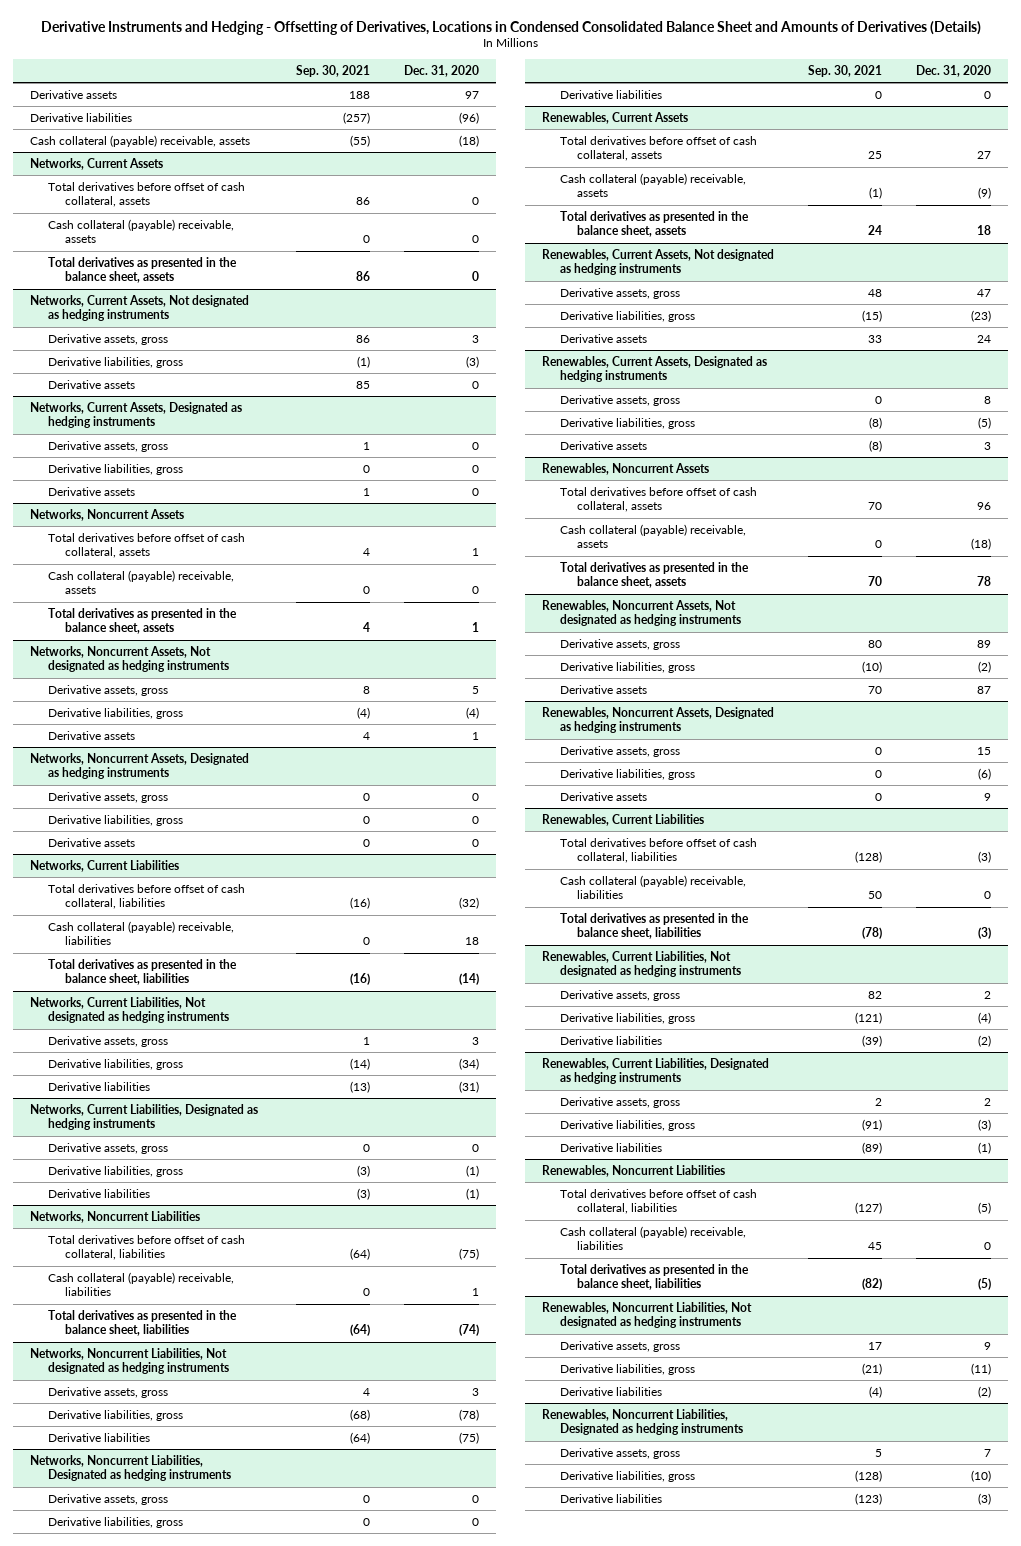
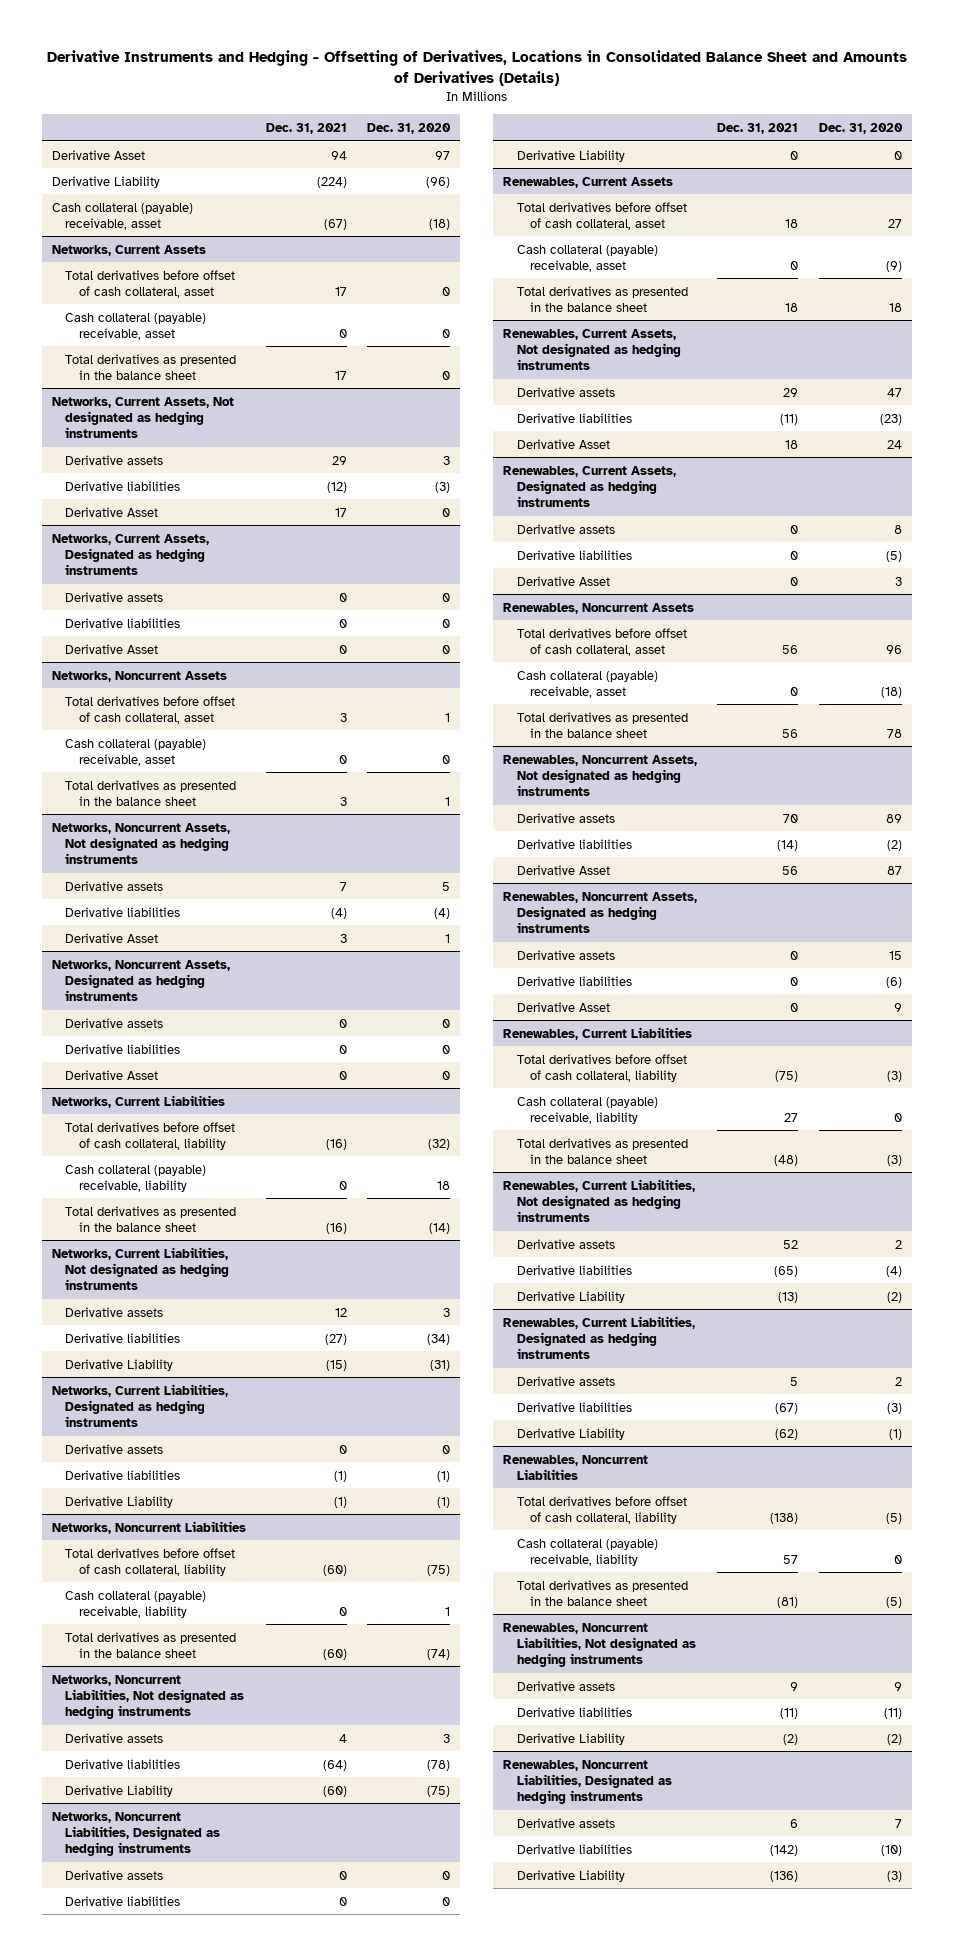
[40,20,981,35] Derivative Instruments and Hedging - Offsetting of Derivatives, Locations in Condensed Consolidated Balance Sheet and Amounts of Derivatives (Details) -> [46,50,907,86] Derivative Instruments and Hedging - Offsetting of Derivatives, Locations in Consolidated Balance Sheet and Amounts of Derivatives (Details)
[296,64,371,77] Sep. 30, 2021 -> none
none -> [266,122,348,134] Dec. 31, 2021
[30,89,118,99] Derivative assets -> [51,149,145,160] Derivative Asset
[30,112,133,122] Derivative liabilities -> [51,175,160,188] Derivative Liability
[30,134,251,147] Cash collateral (payable) receivable, assets -> [51,202,193,230] Cash collateral (payable) receivable, asset
[47,181,245,208] Total derivatives before offset of cash collateral, assets -> [65,269,236,298] Total derivatives before offset of cash collateral, asset
[47,218,234,244] Cash collateral (payable) receivable, assets -> [65,312,207,340] Cash collateral (payable) receivable, asset
[47,256,237,284] Total derivatives as presented in the balance sheet, assets -> [65,353,237,380] Total derivatives as presented in the balance sheet
[47,333,168,345] Derivative assets, gross -> [65,454,164,465] Derivative assets
[47,356,183,368] Derivative liabilities, gross -> [65,480,181,491] Derivative liabilities
[47,379,135,389] Derivative assets -> [65,506,159,517] Derivative Asset
[47,440,168,452] Derivative assets, gross -> none
[47,463,183,475] Derivative liabilities, gross -> none
none -> [65,617,181,628] Derivative liabilities
none -> [65,643,159,654] Derivative Asset
[47,532,245,559] Total derivatives before offset of cash collateral, assets -> [65,695,236,724] Total derivatives before offset of cash collateral, asset
[47,569,234,595] Cash collateral (payable) receivable, assets -> [65,738,207,766] Cash collateral (payable) receivable, asset
[47,607,237,635] Total derivatives as presented in the balance sheet, assets -> [65,779,237,806] Total derivatives as presented in the balance sheet
[47,684,168,696] Derivative assets, gross -> [65,880,164,891] Derivative assets
[47,707,183,719] Derivative liabilities, gross -> [65,906,181,917] Derivative liabilities
[47,730,135,740] Derivative assets -> [65,932,159,943] Derivative Asset
[47,791,168,803] Derivative assets, gross -> none
[47,814,183,826] Derivative liabilities, gross -> none
none -> [65,1043,181,1054] Derivative liabilities
none -> [65,1069,159,1080] Derivative Asset
[47,883,245,910] Total derivatives before offset of cash collateral, liabilities -> [65,1121,236,1150] Total derivatives before offset of cash collateral, liability
[47,920,234,946] Cash collateral (payable) receivable, liabilities -> [65,1164,207,1192] Cash collateral (payable) receivable, liability
[47,958,237,986] Total derivatives as presented in the balance sheet, liabilities -> [65,1205,237,1232] Total derivatives as presented in the balance sheet
[47,1035,168,1047] Derivative assets, gross -> [65,1306,164,1317] Derivative assets
[47,1058,183,1070] Derivative liabilities, gross -> [65,1332,181,1343] Derivative liabilities
[47,1081,150,1091] Derivative liabilities -> [65,1358,174,1371] Derivative Liability
[47,1165,183,1177] Derivative liabilities, gross -> none
[47,1142,168,1154] Derivative assets, gross -> [65,1443,164,1454] Derivative assets
none -> [65,1495,174,1508] Derivative Liability
[47,1234,245,1261] Total derivatives before offset of cash collateral, liabilities -> [65,1547,236,1576] Total derivatives before offset of cash collateral, liability
[47,1271,234,1297] Cash collateral (payable) receivable, liabilities -> [65,1590,207,1618] Cash collateral (payable) receivable, liability
[47,1309,237,1337] Total derivatives as presented in the balance sheet, liabilities -> [65,1631,237,1658] Total derivatives as presented in the balance sheet
[47,1386,168,1398] Derivative assets, gross -> [65,1732,164,1743] Derivative assets
[47,1409,183,1421] Derivative liabilities, gross -> [65,1758,181,1769] Derivative liabilities
[47,1432,150,1442] Derivative liabilities -> [65,1784,174,1797] Derivative Liability
[47,1516,183,1528] Derivative liabilities, gross -> none
[47,1493,168,1505] Derivative assets, gross -> [65,1869,164,1880] Derivative assets
none -> [516,149,625,162] Derivative Liability
[559,135,757,162] Total derivatives before offset of cash collateral, assets -> [516,201,687,230] Total derivatives before offset of cash collateral, asset
[559,172,746,198] Cash collateral (payable) receivable, assets -> [516,244,658,272] Cash collateral (payable) receivable, asset
[559,210,749,238] Total derivatives as presented in the balance sheet, assets -> [516,285,688,312] Total derivatives as presented in the balance sheet
[559,287,680,299] Derivative assets, gross -> [516,386,615,397] Derivative assets
[559,310,695,322] Derivative liabilities, gross -> [516,412,632,423] Derivative liabilities
[559,333,647,343] Derivative assets -> [516,438,610,449] Derivative Asset
[559,394,680,406] Derivative assets, gross -> [516,523,615,534] Derivative assets
[559,417,695,429] Derivative liabilities, gross -> [516,549,632,560] Derivative liabilities
[559,440,647,450] Derivative assets -> [516,575,610,586] Derivative Asset
[559,486,757,513] Total derivatives before offset of cash collateral, assets -> [516,627,687,656] Total derivatives before offset of cash collateral, asset
[559,523,746,549] Cash collateral (payable) receivable, assets -> [516,670,658,698] Cash collateral (payable) receivable, asset
[559,561,749,589] Total derivatives as presented in the balance sheet, assets -> [516,711,688,738] Total derivatives as presented in the balance sheet
[559,638,680,650] Derivative assets, gross -> [516,812,615,823] Derivative assets
[559,661,695,673] Derivative liabilities, gross -> [516,838,632,849] Derivative liabilities
[559,684,647,694] Derivative assets -> [516,864,610,875] Derivative Asset
[559,745,680,757] Derivative assets, gross -> [516,949,615,960] Derivative assets
[559,768,695,780] Derivative liabilities, gross -> [516,975,632,986] Derivative liabilities
[559,791,647,801] Derivative assets -> [516,1001,610,1012] Derivative Asset
[559,837,757,864] Total derivatives before offset of cash collateral, liabilities -> [516,1053,687,1082] Total derivatives before offset of cash collateral, liability
[559,874,746,900] Cash collateral (payable) receivable, liabilities -> [516,1096,658,1124] Cash collateral (payable) receivable, liability
[559,912,749,940] Total derivatives as presented in the balance sheet, liabilities -> [516,1137,688,1164] Total derivatives as presented in the balance sheet
[559,989,680,1001] Derivative assets, gross -> [516,1238,615,1249] Derivative assets
[559,1012,695,1024] Derivative liabilities, gross -> [516,1264,632,1275] Derivative liabilities
[559,1035,662,1045] Derivative liabilities -> [516,1290,625,1303] Derivative Liability
[559,1096,680,1108] Derivative assets, gross -> [516,1375,615,1386] Derivative assets
[559,1119,695,1131] Derivative liabilities, gross -> [516,1401,632,1412] Derivative liabilities
[559,1142,662,1152] Derivative liabilities -> [516,1427,625,1440] Derivative Liability
[559,1188,757,1215] Total derivatives before offset of cash collateral, liabilities -> [516,1495,687,1524] Total derivatives before offset of cash collateral, liability
[559,1225,746,1251] Cash collateral (payable) receivable, liabilities -> [516,1538,658,1566] Cash collateral (payable) receivable, liability
[559,1263,749,1291] Total derivatives as presented in the balance sheet, liabilities -> [516,1579,688,1606] Total derivatives as presented in the balance sheet
[559,1340,680,1352] Derivative assets, gross -> [516,1680,615,1691] Derivative assets
[559,1363,695,1375] Derivative liabilities, gross -> [516,1706,632,1717] Derivative liabilities
[559,1386,662,1396] Derivative liabilities -> [516,1732,625,1745] Derivative Liability
[559,1447,680,1459] Derivative assets, gross -> [516,1817,615,1828] Derivative assets
[559,1470,695,1482] Derivative liabilities, gross -> [516,1843,632,1854] Derivative liabilities
[559,1493,662,1503] Derivative liabilities -> [516,1869,625,1882] Derivative Liability

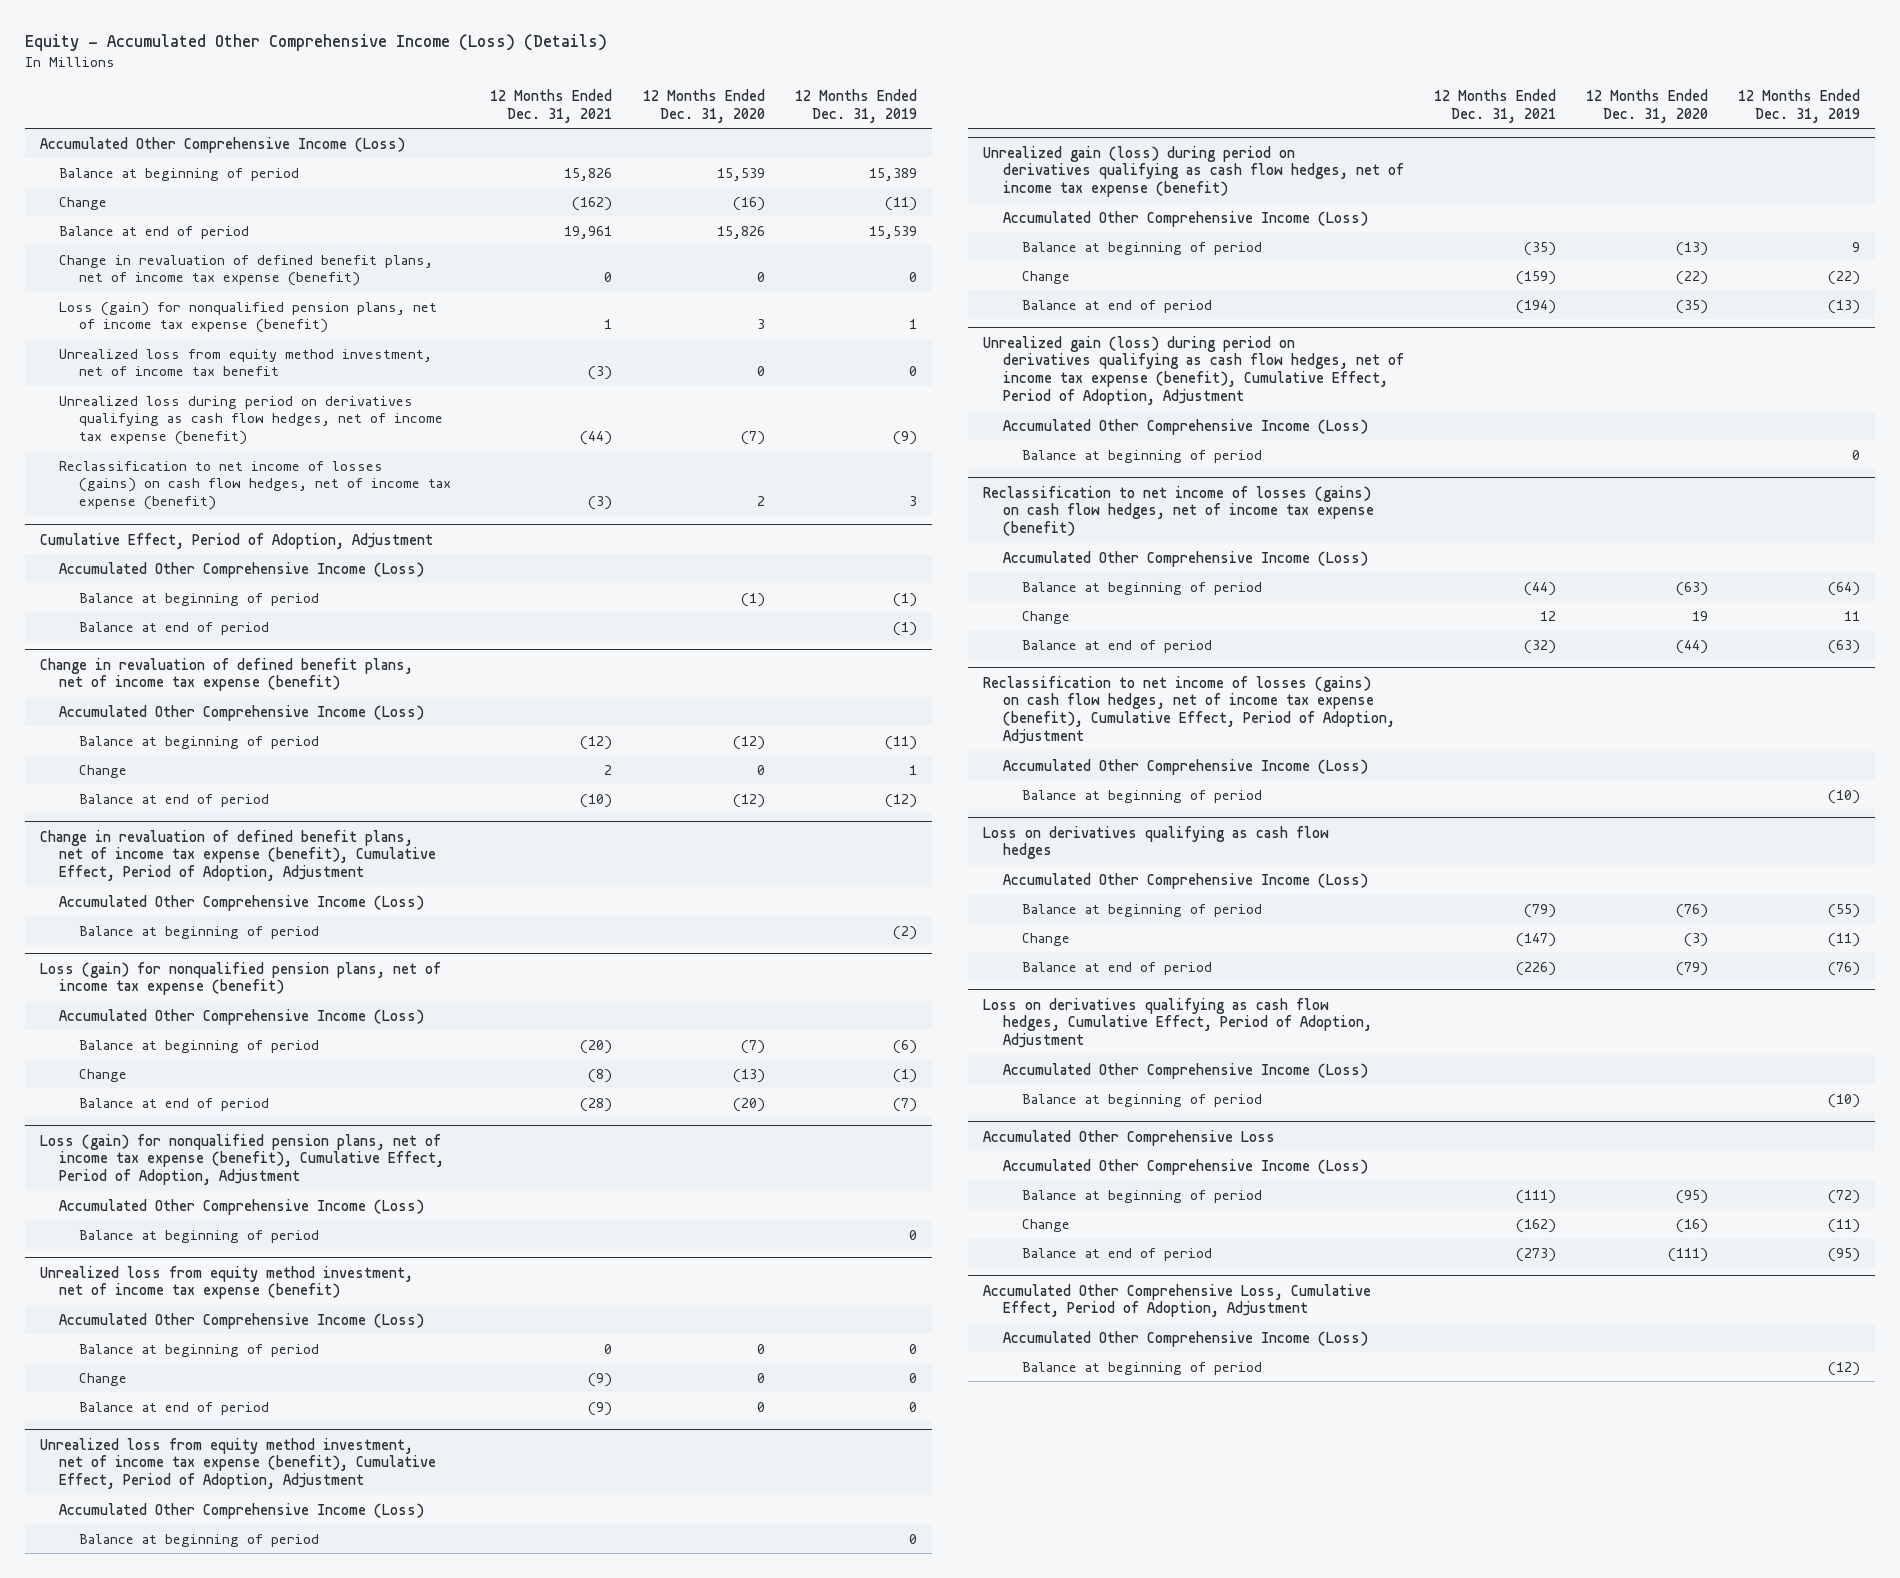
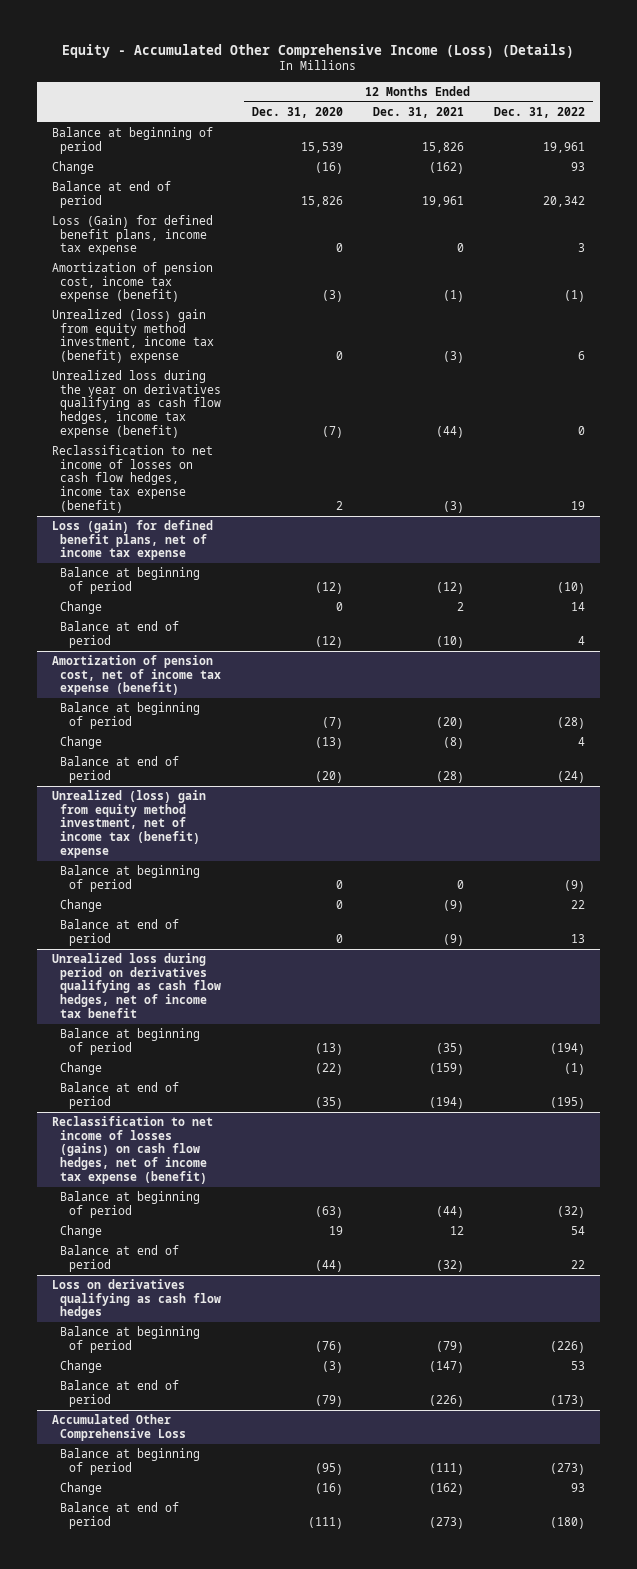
[794,88,917,123] 12 Months Ended Dec. 31, 2019 -> none
none -> [494,106,586,118] Dec. 31, 2022
[39,136,405,153] Accumulated Other Comprehensive Income (Loss) -> none
[59,301,438,334] Loss (gain) for nonqualified pension plans, net of income tax expense (benefit) -> none
[39,532,433,549] Cumulative Effect, Period of Adoption, Adjustment -> none
[59,561,425,578] Accumulated Other Comprehensive Income (Loss) -> none
[78,592,319,606] Balance at beginning of period -> none
[78,621,269,635] Balance at end of period -> none
[59,704,425,721] Accumulated Other Comprehensive Income (Loss) -> none
[59,254,434,287] Change in revaluation of defined benefit plans, net of income tax expense (benefit) -> [51,215,213,256] Loss (Gain) for defined benefit plans, income tax expense
none -> [51,262,213,303] Amortization of pension cost, income tax expense (benefit)
[59,348,433,377] Unrealized loss from equity method investment, net of income tax benefit -> [51,309,215,364] Unrealized (loss) gain from equity method investment, income tax (benefit) expense
[59,395,443,446] Unrealized loss during period on derivatives qualifying as cash flow hedges, net of income tax expense (benefit) -> [51,370,222,438] Unrealized loss during the year on derivatives qualifying as cash flow hedges, income tax expense (benefit)
[59,460,451,511] Reclassification to net income of losses (gains) on cash flow hedges, net of income tax expense (benefit) -> [51,445,213,513] Reclassification to net income of losses on cash flow hedges, income tax expense (benefit)
[39,657,413,692] Change in revaluation of defined benefit plans, net of income tax expense (benefit) -> [51,520,213,561] Loss (gain) for defined benefit plans, net of income tax expense
[39,829,437,882] Change in revaluation of defined benefit plans, net of income tax expense (benefit), Cumulative Effect, Period of Adoption, Adjustment -> none
[59,894,425,911] Accumulated Other Comprehensive Income (Loss) -> none
[78,925,319,939] Balance at beginning of period -> none
[59,1008,425,1025] Accumulated Other Comprehensive Income (Loss) -> none
[39,961,441,996] Loss (gain) for nonqualified pension plans, net of income tax expense (benefit) -> [51,655,222,696] Amortization of pension cost, net of income tax expense (benefit)
[39,1133,445,1186] Loss (gain) for nonqualified pension plans, net of income tax expense (benefit), Cumulative Effect, Period of Adoption, Adjustment -> none
[59,1198,425,1215] Accumulated Other Comprehensive Income (Loss) -> none
[78,1229,319,1243] Balance at beginning of period -> none
[59,1312,425,1329] Accumulated Other Comprehensive Income (Loss) -> none
[39,1265,413,1300] Unrealized loss from equity method investment, net of income tax expense (benefit) -> [51,790,206,858] Unrealized (loss) gain from equity method investment, net of income tax (benefit) expense
[39,1437,437,1490] Unrealized loss from equity method investment, net of income tax expense (benefit), Cumulative Effect, Period of Adoption, Adjustment -> none
[59,1502,425,1519] Accumulated Other Comprehensive Income (Loss) -> none
[78,1533,319,1547] Balance at beginning of period -> none
[1002,210,1368,227] Accumulated Other Comprehensive Income (Loss) -> none
[983,145,1404,198] Unrealized gain (loss) during period on derivatives qualifying as cash flow hedges, net of income tax expense (benefit) -> [51,953,222,1018] Unrealized loss during period on derivatives qualifying as cash flow hedges, net of income tax benefit
[983,335,1404,406] Unrealized gain (loss) during period on derivatives qualifying as cash flow hedges, net of income tax expense (benefit), Cumulative Effect, Period of Adoption, Adjustment -> none
[1002,418,1368,435] Accumulated Other Comprehensive Income (Loss) -> none
[1022,449,1263,463] Balance at beginning of period -> none
[1002,550,1368,567] Accumulated Other Comprehensive Income (Loss) -> none
[983,675,1395,745] Reclassification to net income of losses (gains) on cash flow hedges, net of income tax expense (benefit), Cumulative Effect, Period of Adoption, Adjustment -> none
[1002,758,1368,775] Accumulated Other Comprehensive Income (Loss) -> none
[1022,789,1263,803] Balance at beginning of period -> none
[1002,872,1368,889] Accumulated Other Comprehensive Income (Loss) -> none
[983,997,1372,1049] Loss on derivatives qualifying as cash flow hedges, Cumulative Effect, Period of Adoption, Adjustment -> none
[1002,1062,1368,1079] Accumulated Other Comprehensive Income (Loss) -> none
[1022,1093,1263,1107] Balance at beginning of period -> none
[1002,1158,1368,1175] Accumulated Other Comprehensive Income (Loss) -> none
[983,1283,1372,1318] Accumulated Other Comprehensive Loss, Cumulative Effect, Period of Adoption, Adjustment -> none
[1002,1330,1368,1347] Accumulated Other Comprehensive Income (Loss) -> none
[1022,1361,1263,1375] Balance at beginning of period -> none

